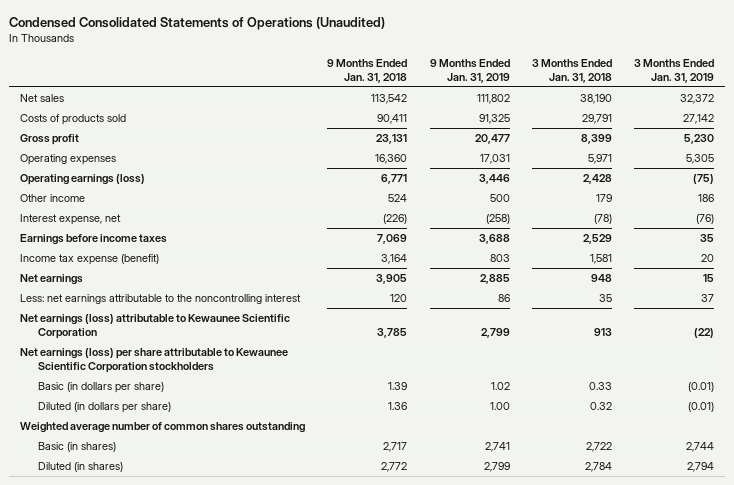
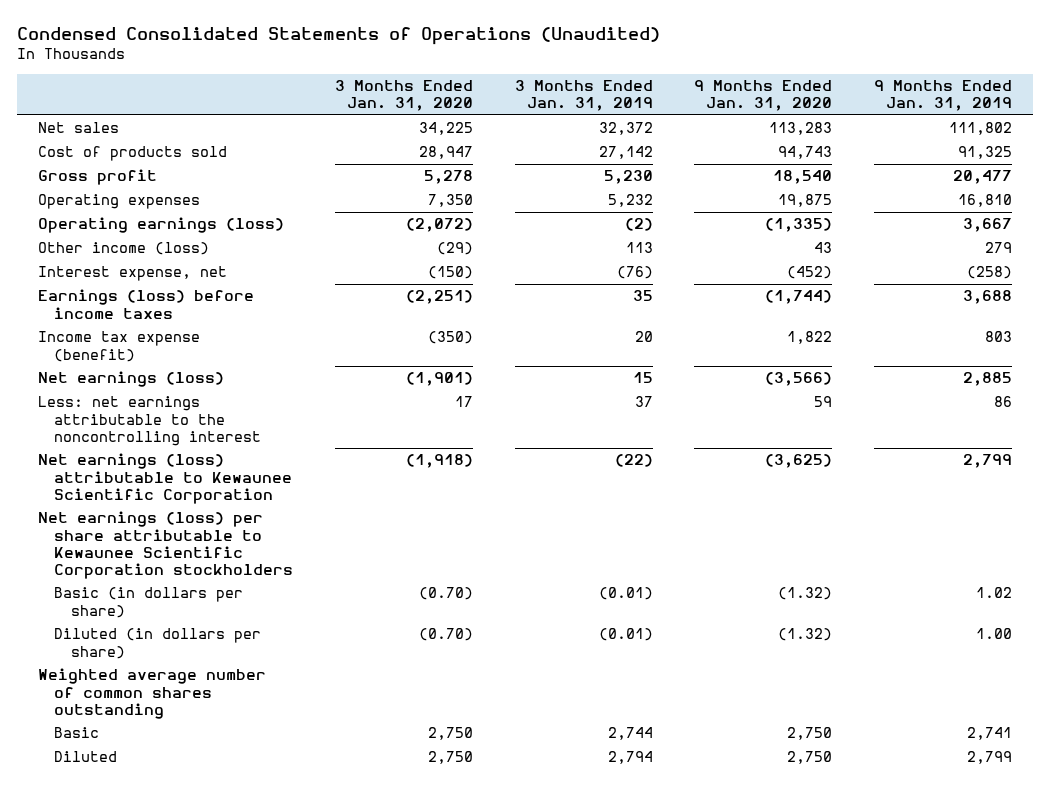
[327,59,408,83] 9 Months Ended Jan. 31, 2018 -> none
[531,59,612,83] 3 Months Ended Jan. 31, 2018 -> none
none -> [334,80,473,112] 3 Months Ended Jan. 31, 2020
none -> [694,80,833,112] 9 Months Ended Jan. 31, 2020
[20,114,127,126] Costs of products sold -> [37,146,227,162] Cost of products sold
[479,154,510,165] 17,031 -> [957,194,1012,208] 16,810
[685,154,714,165] 5,305 -> [607,194,653,208] 5,232
[478,174,510,185] 3,446 -> [962,218,1012,233] 3,667
[692,174,714,185] (75) -> [624,218,653,232] (2)
[20,194,86,203] Other income -> [37,242,209,256] Other income (loss)
[489,194,510,203] 500 -> [984,242,1012,254] 279
[697,194,714,203] 186 -> [625,242,653,254] 113
[20,234,168,246] Earnings before income taxes -> [37,289,254,319] Earnings (loss) before income taxes
[20,274,84,286] Net earnings -> [37,371,224,388] Net earnings (loss)
[37,442,116,453] Basic (in shares) -> [54,727,100,739] Basic
[37,462,123,473] Diluted (in shares) -> [54,751,118,763] Diluted

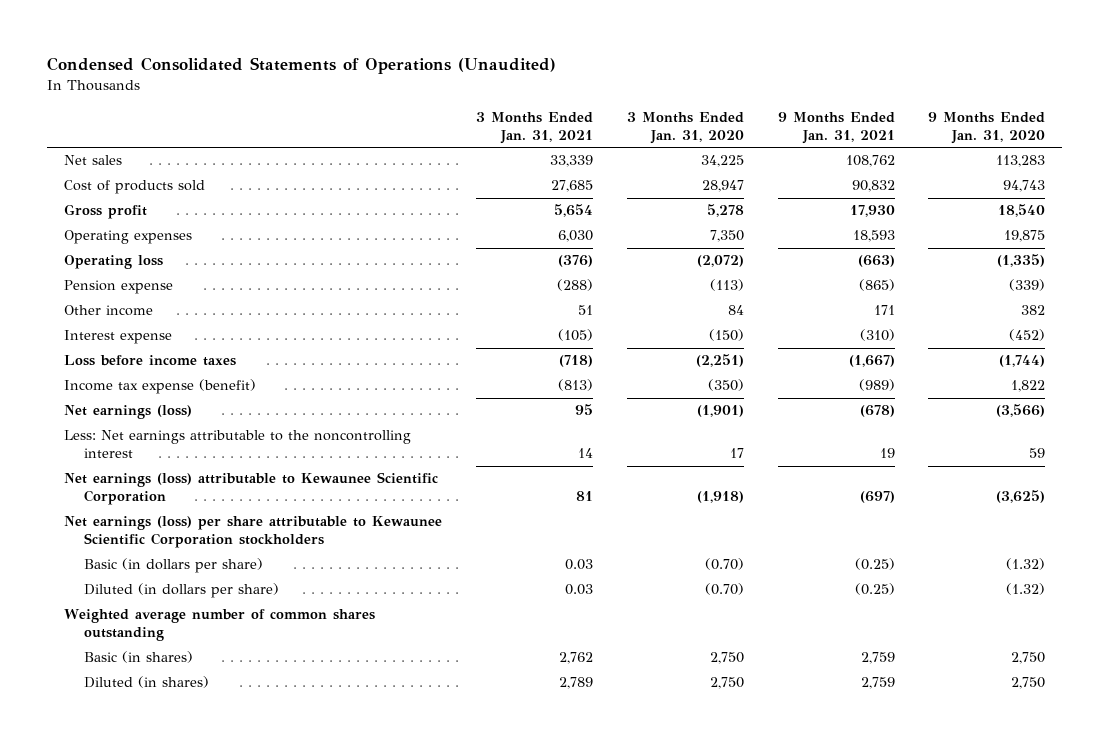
[514,80,653,112] 3 Months Ended Jan. 31, 2019 -> none
[873,80,1012,112] 9 Months Ended Jan. 31, 2019 -> none
none -> [475,112,593,144] 3 Months Ended Jan. 31, 2021
none -> [777,112,895,144] 9 Months Ended Jan. 31, 2021
[37,217,284,234] Operating earnings (loss) -> [64,255,164,270] Operating loss
none -> [64,280,174,295] Pension expense
[37,242,209,256] Other income (loss) -> [64,305,154,317] Other income
[436,242,473,256] (29) -> [727,305,744,316] 84
[814,242,833,254] 43 -> [1021,305,1046,316] 382
[37,266,227,282] Interest expense, net -> [64,330,173,345] Interest expense
[37,289,254,319] Earnings (loss) before income taxes -> [64,355,237,367] Loss before income taxes
[37,396,262,446] Less: net earnings attributable to the noncontrolling interest -> [64,430,412,459] Less: Net earnings attributable to the noncontrolling interest
[54,727,100,739] Basic -> [84,651,194,664] Basic (in shares)
[54,751,118,763] Diluted -> [84,676,210,689] Diluted (in shares)

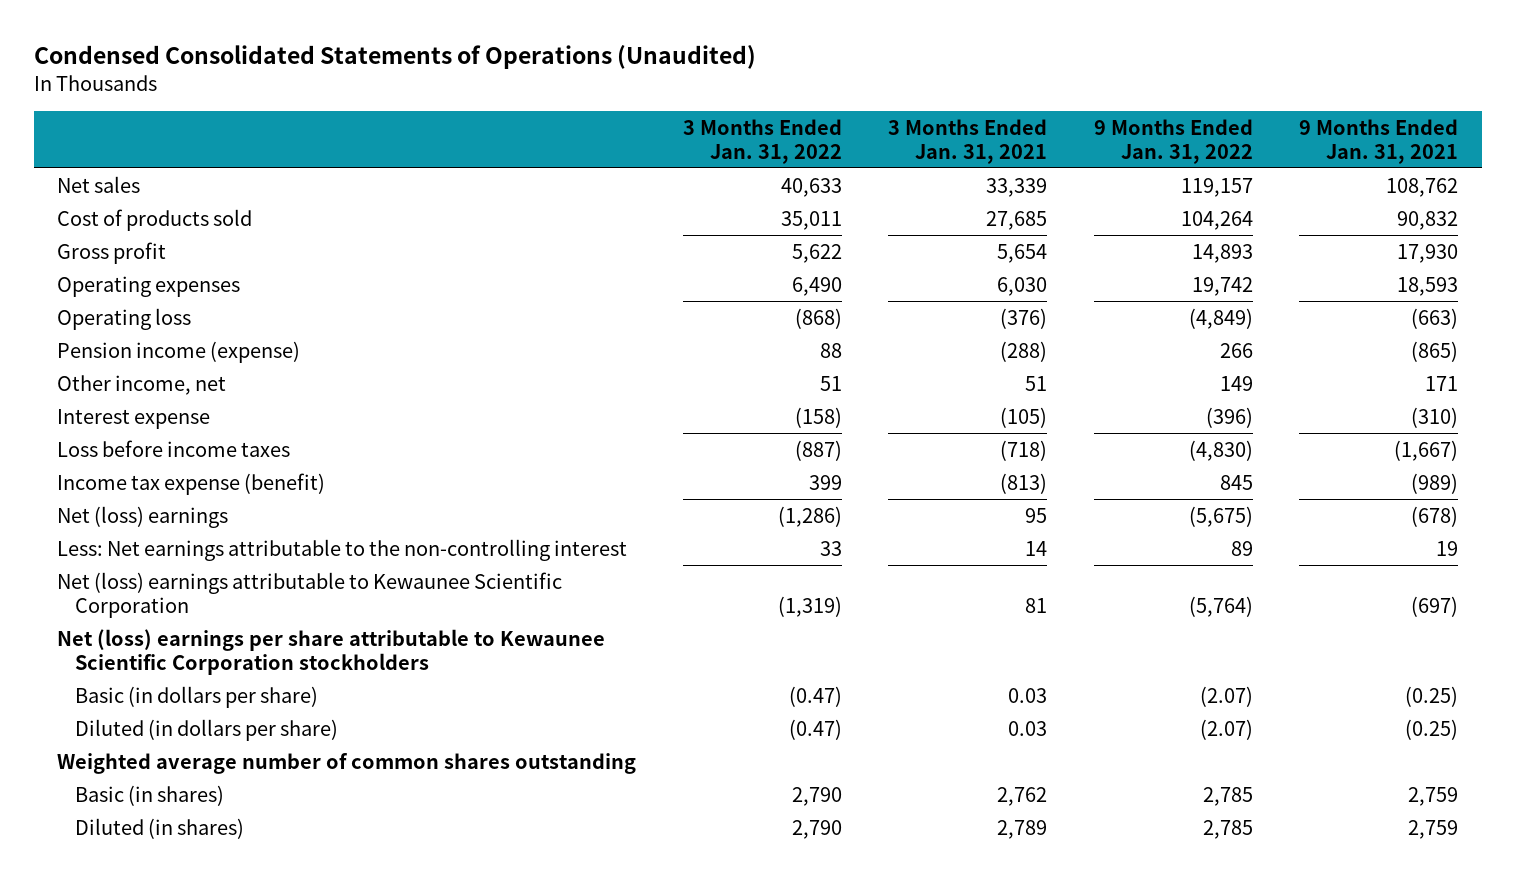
[626,112,744,144] 3 Months Ended Jan. 31, 2020 -> none
[928,112,1046,144] 9 Months Ended Jan. 31, 2020 -> none
none -> [682,118,842,164] 3 Months Ended Jan. 31, 2022
none -> [1093,118,1253,164] 9 Months Ended Jan. 31, 2022
[64,280,174,295] Pension expense -> [56,340,300,363] Pension income (expense)
[64,305,154,317] Other income -> [56,374,226,395] Other income, net
[64,405,193,420] Net earnings (loss) -> [56,505,228,528] Net (loss) earnings
[64,430,412,459] Less: Net earnings attributable to the noncontrolling interest -> [56,538,627,561] Less: Net earnings attributable to the non-controlling interest
[64,472,439,506] Net earnings (loss) attributable to Kewaunee Scientific Corporation -> [56,571,562,618] Net (loss) earnings attributable to Kewaunee Scientific Corporation
[64,516,443,549] Net earnings (loss) per share attributable to Kewaunee Scientific Corporation stockholders -> [56,628,605,675] Net (loss) earnings per share attributable to Kewaunee Scientific Corporation stockholders

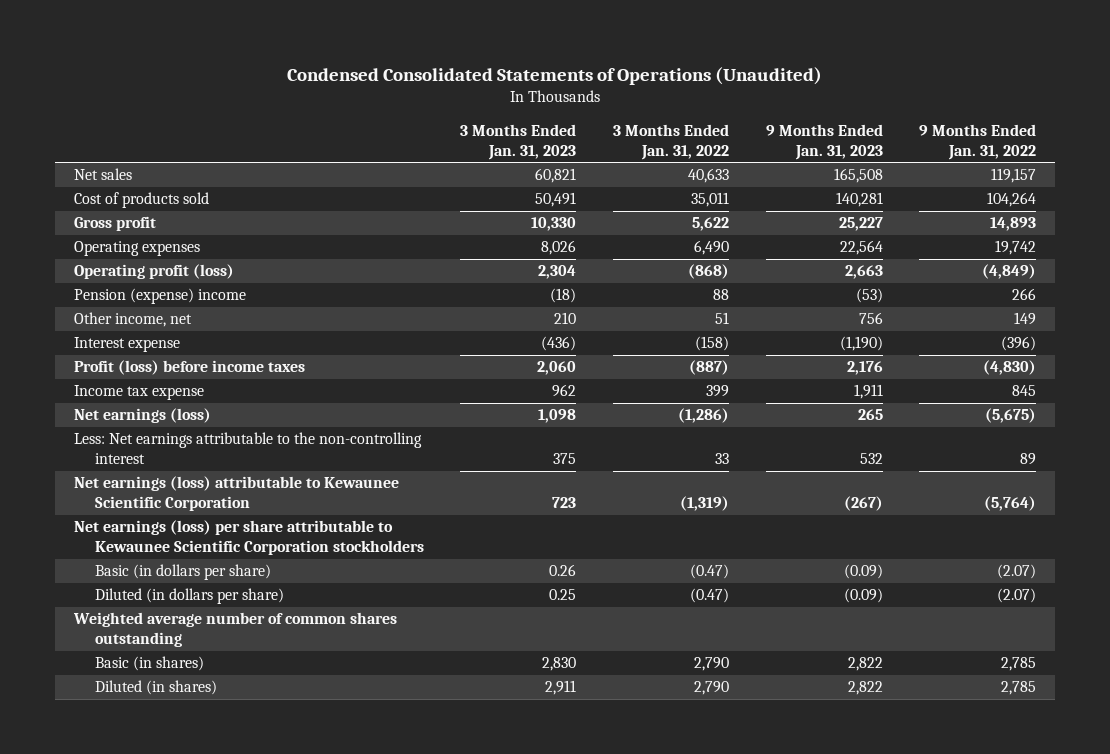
[888,118,1048,164] 3 Months Ended Jan. 31, 2021 -> none
[1299,118,1459,164] 9 Months Ended Jan. 31, 2021 -> none
none -> [460,124,577,160] 3 Months Ended Jan. 31, 2023
none -> [765,124,883,160] 9 Months Ended Jan. 31, 2023
[56,307,191,330] Operating loss -> [73,264,234,280] Operating profit (loss)
[56,340,300,363] Pension income (expense) -> [73,288,246,305] Pension (expense) income
[56,439,290,457] Loss before income taxes -> [73,360,305,376] Profit (loss) before income taxes
[56,472,325,495] Income tax expense (benefit) -> [73,385,204,401] Income tax expense
[56,505,228,528] Net (loss) earnings -> [73,408,211,424] Net earnings (loss)
[56,571,562,618] Net (loss) earnings attributable to Kewaunee Scientific Corporation -> [73,476,399,512] Net earnings (loss) attributable to Kewaunee Scientific Corporation
[56,628,605,675] Net (loss) earnings per share attributable to Kewaunee Scientific Corporation stockholders -> [73,520,424,556] Net earnings (loss) per share attributable to Kewaunee Scientific Corporation stockholders

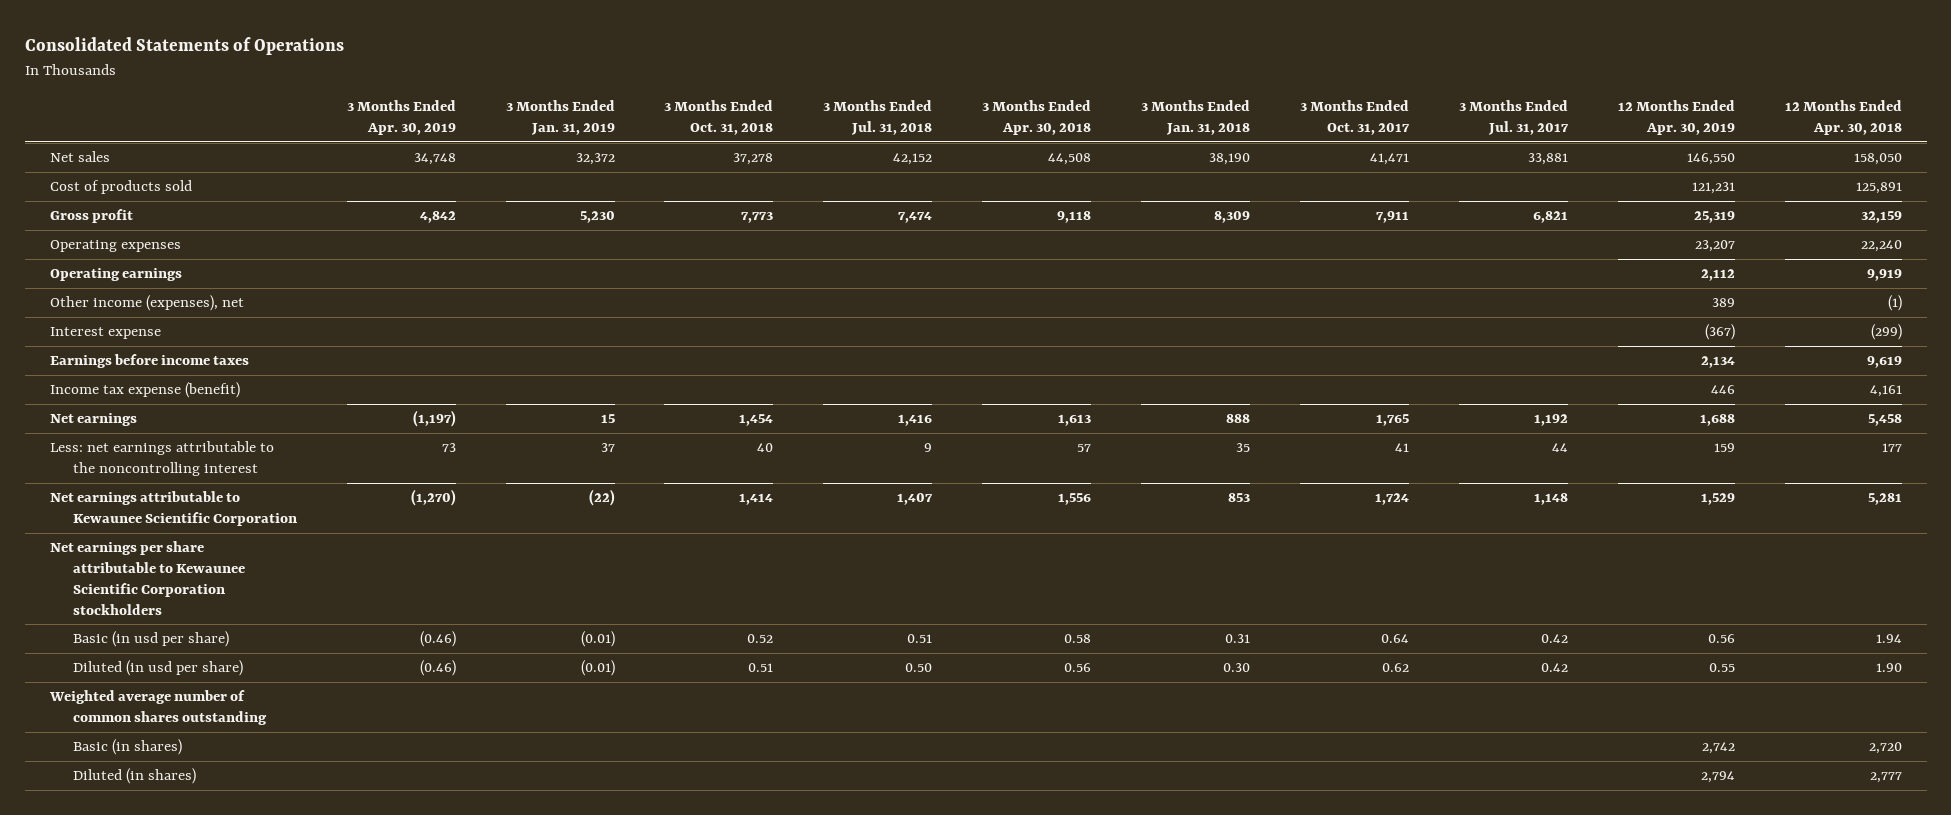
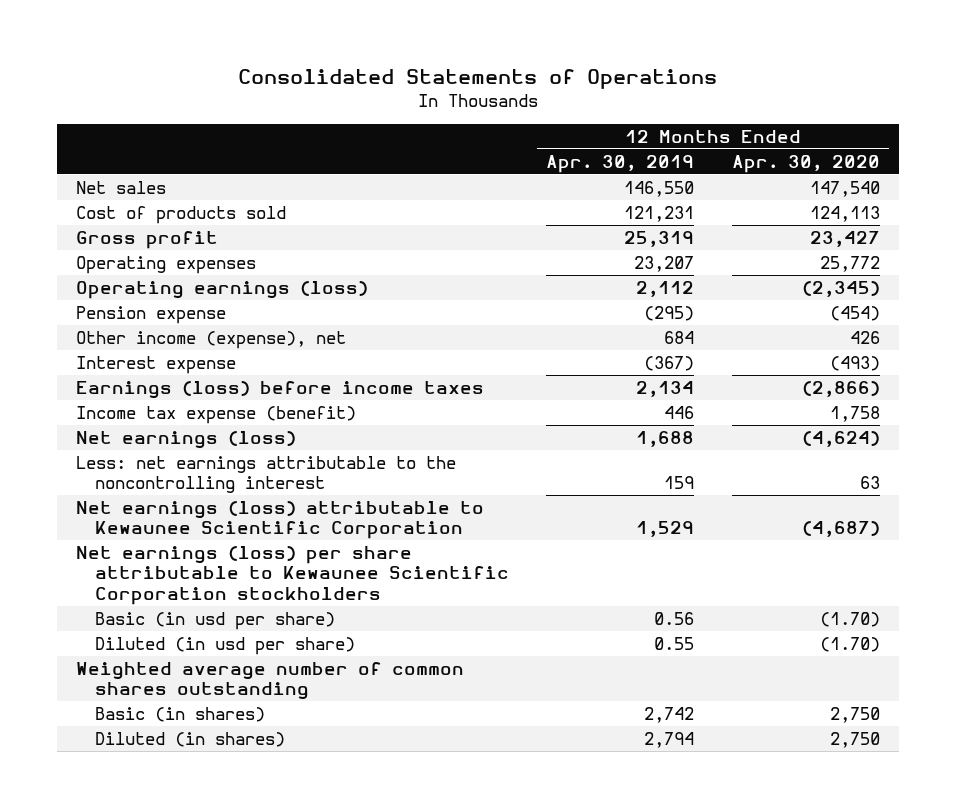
[346,100,456,135] 3 Months Ended Apr. 30, 2019 -> none
[505,100,615,135] 3 Months Ended Jan. 31, 2019 -> none
[664,100,774,135] 3 Months Ended Oct. 31, 2018 -> none
[823,100,933,135] 3 Months Ended Jul. 31, 2018 -> none
[982,100,1092,135] 3 Months Ended Apr. 30, 2018 -> none
[1141,100,1251,135] 3 Months Ended Jan. 31, 2018 -> none
[1299,100,1410,135] 3 Months Ended Oct. 31, 2017 -> none
[1458,100,1569,135] 3 Months Ended Jul. 31, 2017 -> none
[1784,100,1902,135] 12 Months Ended Apr. 30, 2018 -> none
none -> [731,154,880,173] Apr. 30, 2020
[49,268,182,282] Operating earnings -> [76,281,369,300] Operating earnings (loss)
none -> [76,306,227,325] Pension expense
[49,295,244,312] Other income (expenses), net -> [76,331,347,350] Other income (expense), net
[1711,298,1735,308] 389 -> [664,331,695,345] 684
[49,354,249,369] Earnings before income taxes -> [76,381,485,400] Earnings (loss) before income taxes
[49,413,137,427] Net earnings -> [76,431,297,450] Net earnings (loss)
[49,491,297,527] Net earnings attributable to Kewaunee Scientific Corporation -> [76,501,485,540] Net earnings (loss) attributable to Kewaunee Scientific Corporation
[49,541,245,615] Net earnings per share attributable to Kewaunee Scientific Corporation stockholders -> [76,546,509,605] Net earnings (loss) per share attributable to Kewaunee Scientific Corporation stockholders

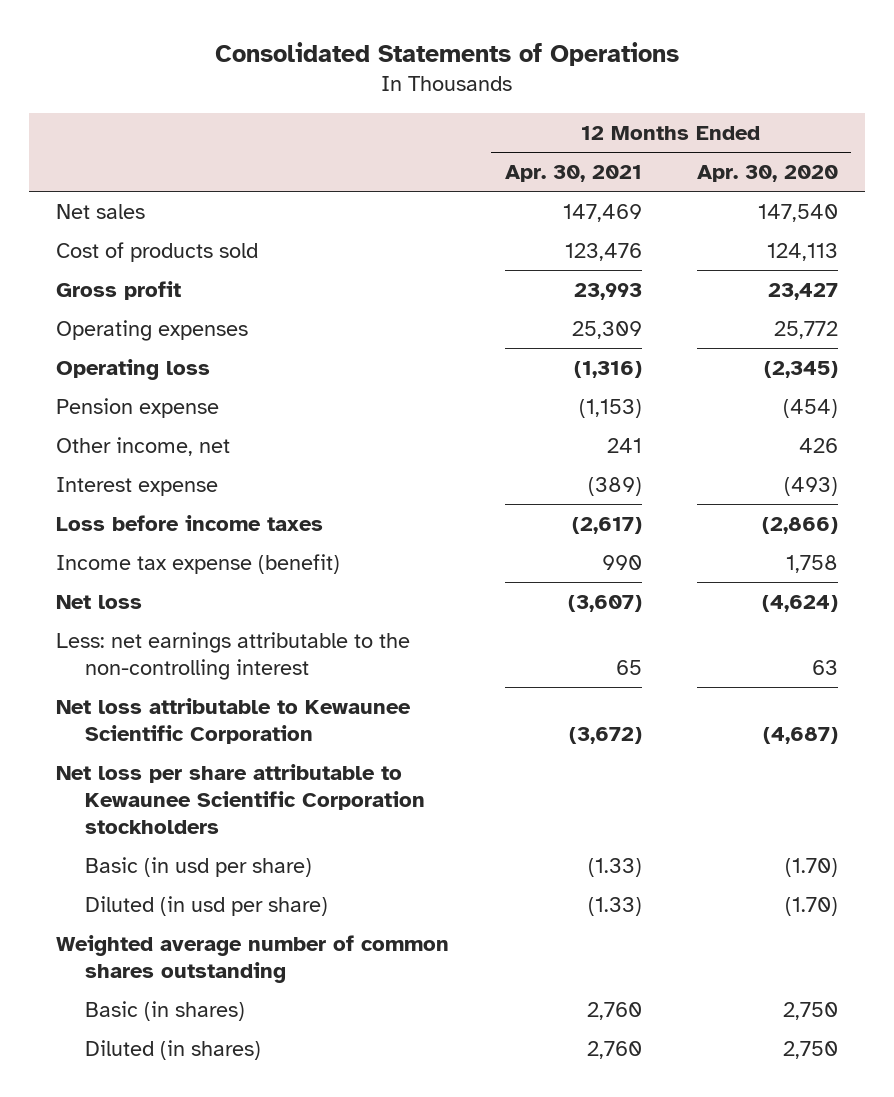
[546,154,695,173] Apr. 30, 2019 -> none
none -> [504,165,642,183] Apr. 30, 2021
[76,281,369,300] Operating earnings (loss) -> [56,358,211,380] Operating loss
[76,331,347,350] Other income (expense), net -> [56,436,231,456] Other income, net
[76,381,485,400] Earnings (loss) before income taxes -> [56,514,324,531] Loss before income taxes
[76,431,297,450] Net earnings (loss) -> [56,594,143,609] Net loss
[76,456,457,494] Less: net earnings attributable to the noncontrolling interest -> [56,631,411,680] Less: net earnings attributable to the non-controlling interest
[76,501,485,540] Net earnings (loss) attributable to Kewaunee Scientific Corporation -> [56,697,412,744] Net loss attributable to Kewaunee Scientific Corporation
[76,546,509,605] Net earnings (loss) per share attributable to Kewaunee Scientific Corporation stockholders -> [56,763,426,834] Net loss per share attributable to Kewaunee Scientific Corporation stockholders

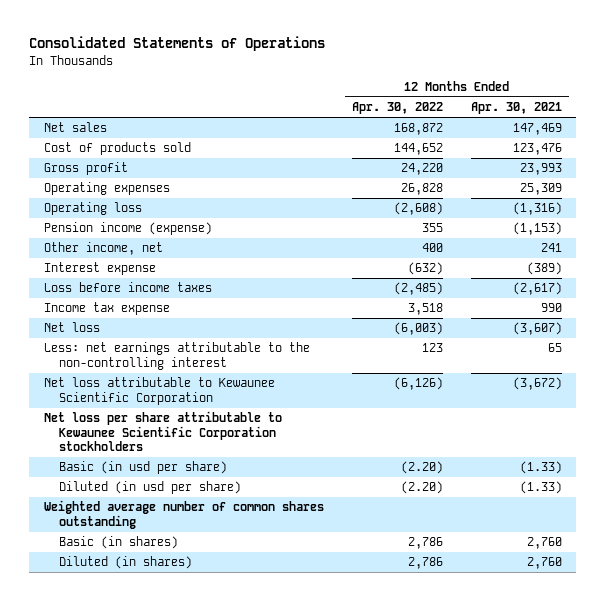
[696,165,838,183] Apr. 30, 2020 -> none
none -> [351,102,443,115] Apr. 30, 2022
[56,397,220,418] Pension expense -> [43,222,212,236] Pension income (expense)
[56,553,341,574] Income tax expense (benefit) -> [43,302,170,316] Income tax expense

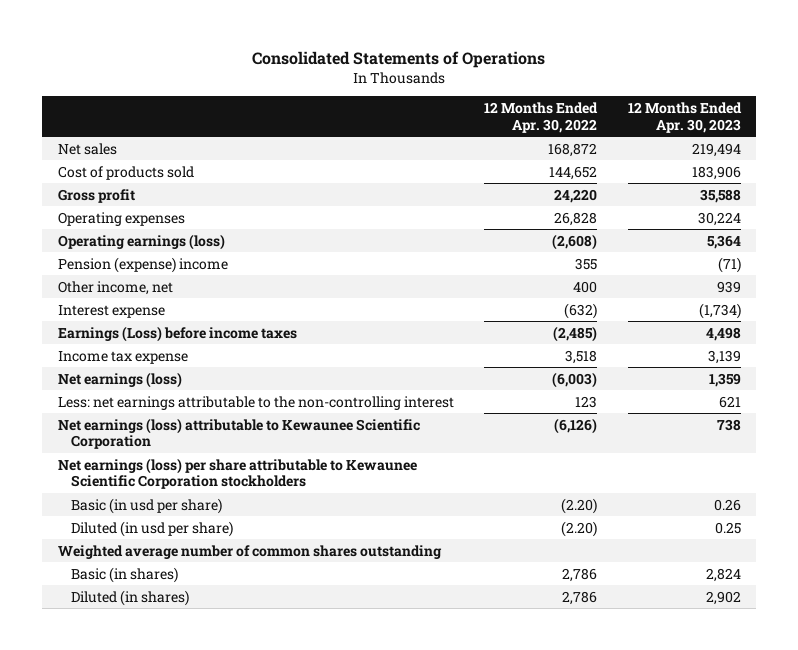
[471,102,563,115] Apr. 30, 2021 -> none
none -> [627,102,742,133] 12 Months Ended Apr. 30, 2023
[43,202,142,216] Operating loss -> [57,233,225,250] Operating earnings (loss)
[43,222,212,236] Pension income (expense) -> [57,256,228,273] Pension (expense) income
[43,282,212,293] Loss before income taxes -> [57,325,297,342] Earnings (Loss) before income taxes
[43,322,100,333] Net loss -> [57,371,182,388] Net earnings (loss)
[43,377,275,405] Net loss attributable to Kewaunee Scientific Corporation -> [57,417,420,450] Net earnings (loss) attributable to Kewaunee Scientific Corporation
[43,411,282,452] Net loss per share attributable to Kewaunee Scientific Corporation stockholders -> [57,457,417,490] Net earnings (loss) per share attributable to Kewaunee Scientific Corporation stockholders

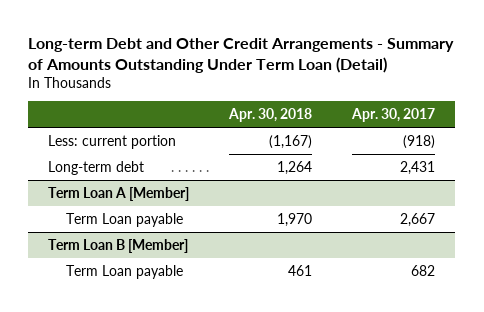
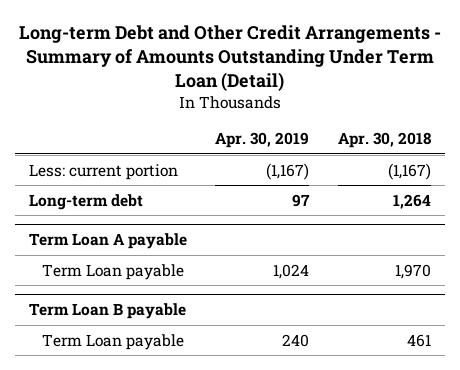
[351,107,436,122] Apr. 30, 2017 -> none
none -> [215,132,310,149] Apr. 30, 2019
[48,186,190,201] Term Loan A [Member] -> [28,233,187,250] Term Loan A payable
[48,238,189,253] Term Loan B [Member] -> [28,303,186,320] Term Loan B payable

